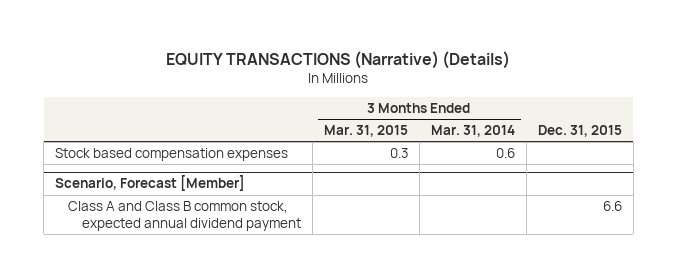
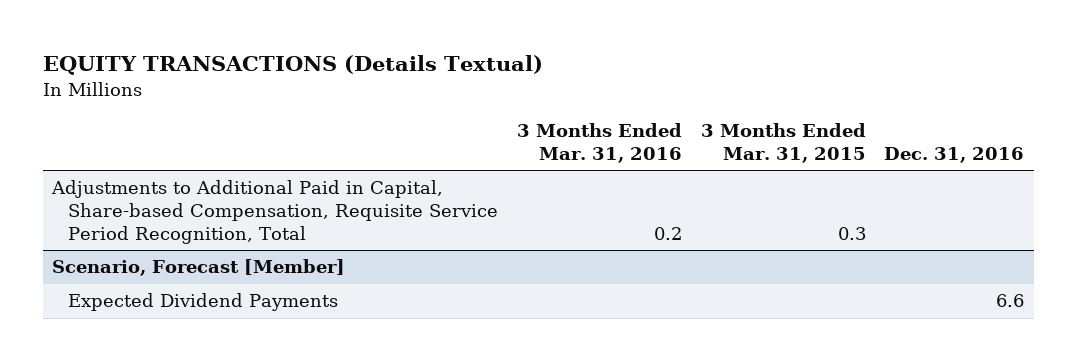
[166,50,511,69] EQUITY TRANSACTIONS (Narrative) (Details) -> [42,55,543,76] EQUITY TRANSACTIONS (Details Textual)
[430,125,515,138] Mar. 31, 2014 -> none
[537,125,622,138] Dec. 31, 2015 -> none
none -> [516,123,682,163] 3 Months Ended Mar. 31, 2016
none -> [884,146,1025,163] Dec. 31, 2016
[55,148,289,162] Stock based compensation expenses -> [51,180,498,244] Adjustments to Additional Paid in Capital, Share-based Compensation, Requisite Service Period Recognition, Total
[68,201,301,231] Class A and Class B common stock, expected annual dividend payment -> [67,293,338,312] Expected Dividend Payments

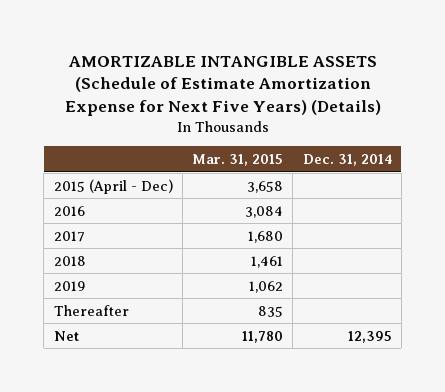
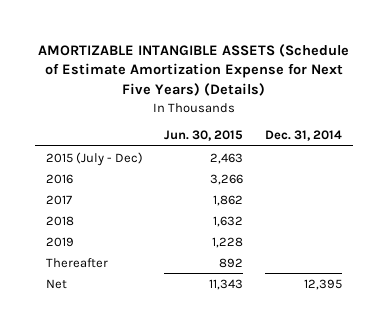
[192,154,284,167] Mar. 31, 2015 -> none
none -> [164,130,244,142] Jun. 30, 2015
[53,178,173,194] 2015 (April - Dec) -> [45,151,143,166] 2015 (July - Dec)

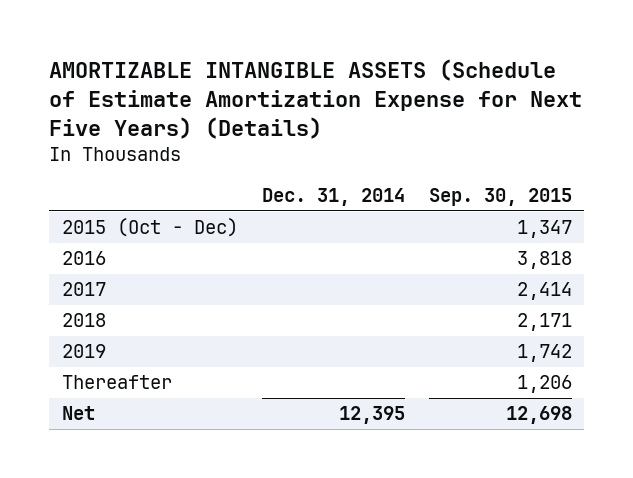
[164,130,244,142] Jun. 30, 2015 -> none
none -> [428,188,572,207] Sep. 30, 2015
[45,151,143,166] 2015 (July - Dec) -> [61,218,238,238] 2015 (Oct - Dec)

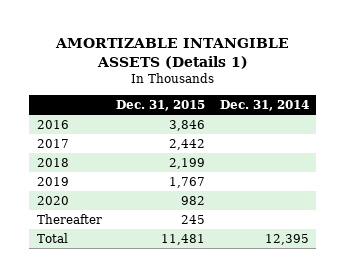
[49,59,583,139] AMORTIZABLE INTANGIBLE ASSETS (Schedule of Estimate Amortization Expense for Next Five Years) (Details) -> [54,38,289,69] AMORTIZABLE INTANGIBLE ASSETS (Details 1)
[428,188,572,207] Sep. 30, 2015 -> none
none -> [116,100,206,112] Dec. 31, 2015
[61,218,238,238] 2015 (Oct - Dec) -> none
none -> [36,195,69,205] 2020
[61,406,95,421] Net -> [36,232,68,243] Total

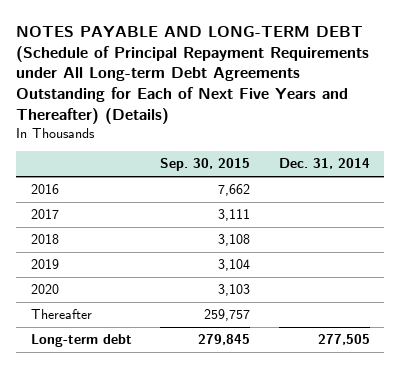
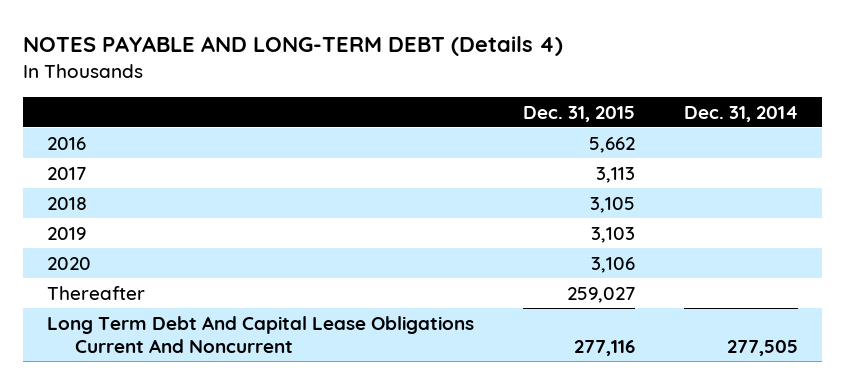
[16,26,370,124] NOTES PAYABLE AND LONG-TERM DEBT (Schedule of Principal Repayment Requirements under All Long-term Debt Agreements Outstanding for Each of Next Five Years and Thereafter) (Details) -> [22,36,563,57] NOTES PAYABLE AND LONG-TERM DEBT (Details 4)
[160,158,251,172] Sep. 30, 2015 -> none
none -> [523,105,636,122] Dec. 31, 2015
[30,334,132,348] Long-term debt -> [47,315,475,354] Long Term Debt And Capital Lease Obligations Current And Noncurrent

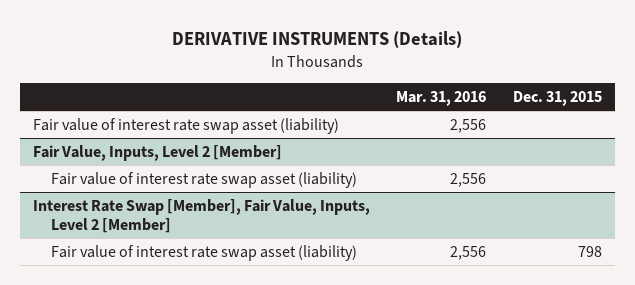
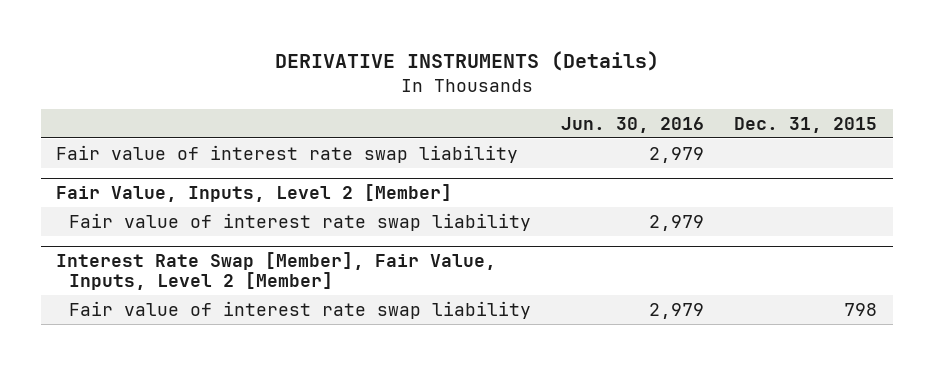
[396,91,487,107] Mar. 31, 2016 -> none
none -> [561,116,705,133] Jun. 30, 2016
[33,117,340,134] Fair value of interest rate swap asset (liability) -> [56,144,519,163] Fair value of interest rate swap liability
[51,171,358,188] Fair value of interest rate swap asset (liability) -> [68,212,531,231] Fair value of interest rate swap liability
[51,244,358,261] Fair value of interest rate swap asset (liability) -> [68,300,531,319] Fair value of interest rate swap liability

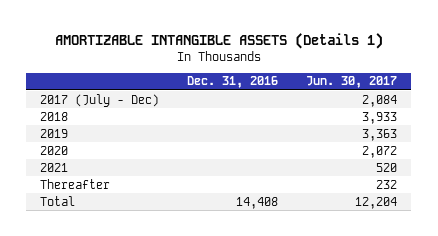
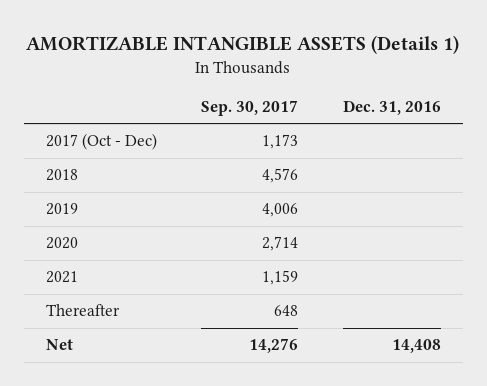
[306,76,398,89] Jun. 30, 2017 -> none
none -> [201,100,299,117] Sep. 30, 2017
[40,93,160,107] 2017 (July - Dec) -> [45,133,157,151] 2017 (Oct - Dec)
[40,195,76,206] Total -> [45,339,73,351] Net

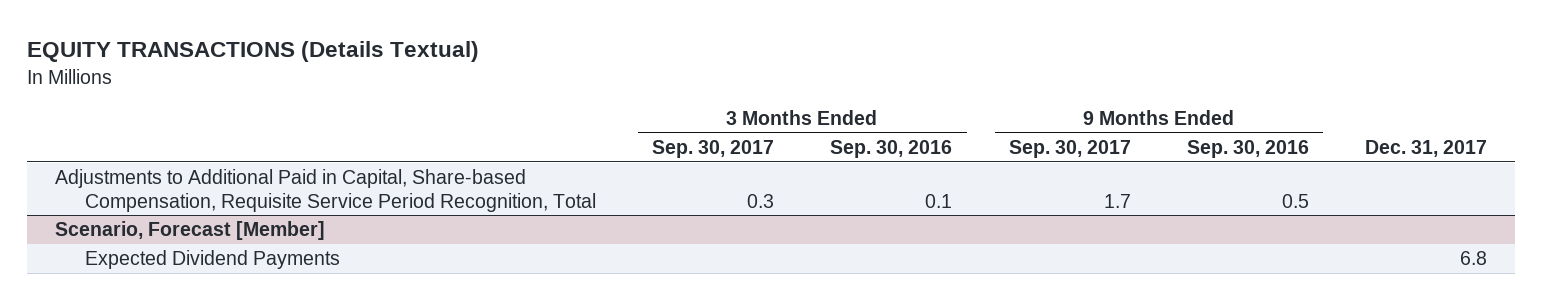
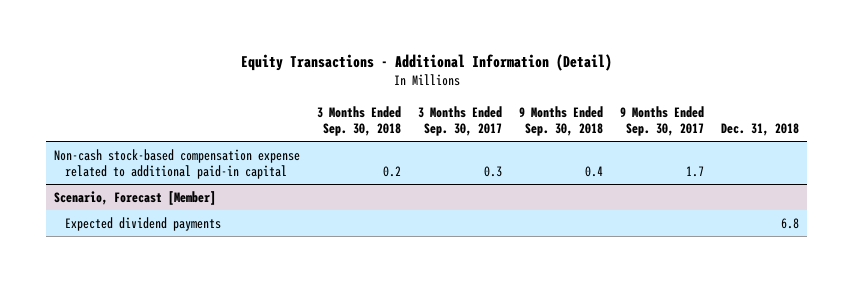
[26,41,479,63] EQUITY TRANSACTIONS (Details Textual) -> [240,53,612,71] Equity Transactions - Additional Information (Detail)
[830,140,953,159] Sep. 30, 2016 -> none
[1186,140,1309,159] Sep. 30, 2016 -> none
[1364,140,1487,158] Dec. 31, 2017 -> none
none -> [317,105,402,137] 3 Months Ended Sep. 30, 2018
none -> [518,105,603,137] 9 Months Ended Sep. 30, 2018
none -> [720,123,799,137] Dec. 31, 2018
[54,169,597,212] Adjustments to Additional Paid in Capital, Share-based Compensation, Requisite Service Period Recognition, Total -> [54,148,301,180] Non-cash stock-based compensation expense related to additional paid-in capital
[85,250,341,270] Expected Dividend Payments -> [64,216,221,231] Expected dividend payments

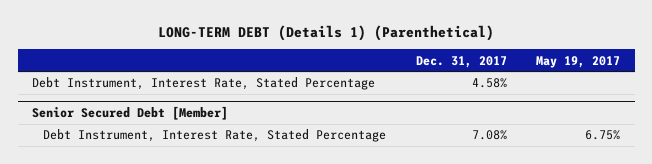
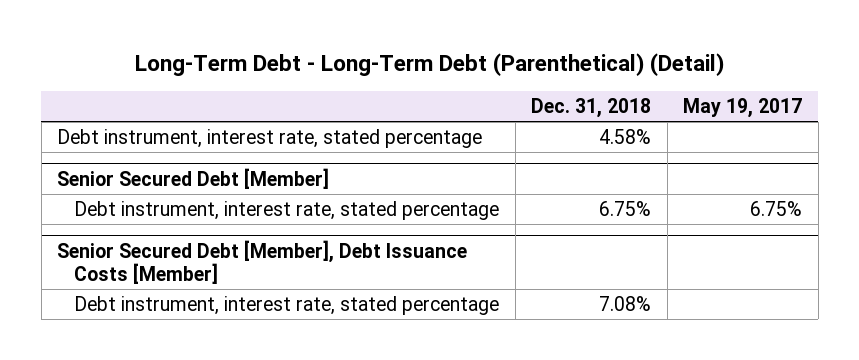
[158,24,495,41] LONG-TERM DEBT (Details 1) (Parenthetical) -> [134,53,724,77] Long-Term Debt - Long-Term Debt (Parenthetical) (Detail)
[415,55,507,68] Dec. 31, 2017 -> none
none -> [531,97,652,118] Dec. 31, 2018
[32,77,376,91] Debt Instrument, Interest Rate, Stated Percentage -> [57,129,483,149] Debt instrument, interest rate, stated percentage
[43,129,387,143] Debt Instrument, Interest Rate, Stated Percentage -> [74,201,500,221] Debt instrument, interest rate, stated percentage
none -> [57,239,468,284] Senior Secured Debt [Member], Debt Issuance Costs [Member]
none -> [74,296,500,316] Debt instrument, interest rate, stated percentage

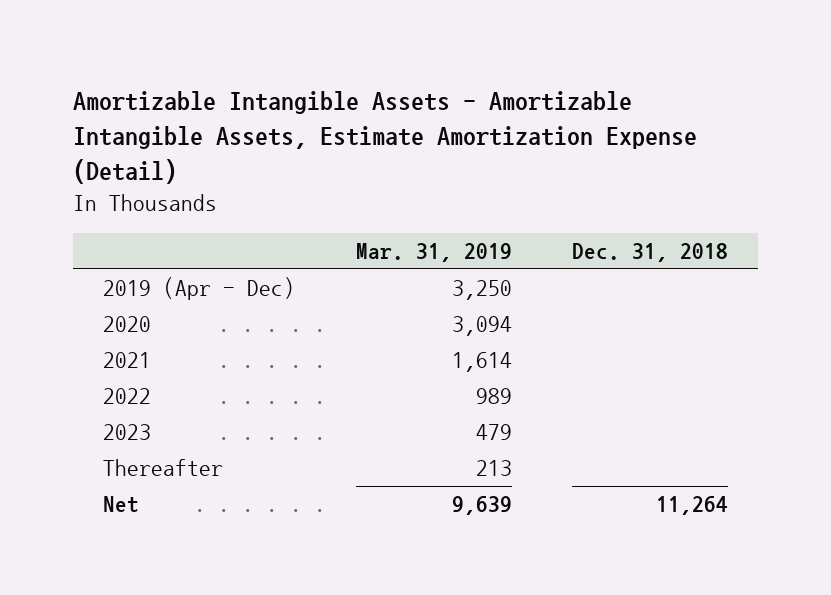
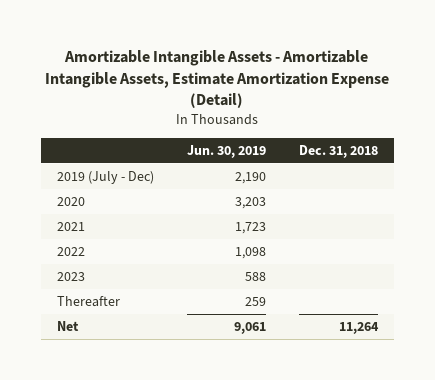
[355,242,512,262] Mar. 31, 2019 -> none
none -> [186,144,266,158] Jun. 30, 2019
[103,277,296,301] 2019 (Apr - Dec) -> [57,170,155,184] 2019 (July - Dec)

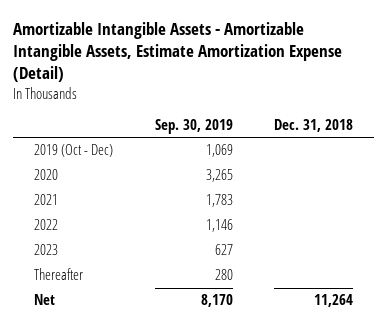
[186,144,266,158] Jun. 30, 2019 -> none
none -> [154,119,233,135] Sep. 30, 2019
[57,170,155,184] 2019 (July - Dec) -> [33,144,113,158] 2019 (Oct - Dec)

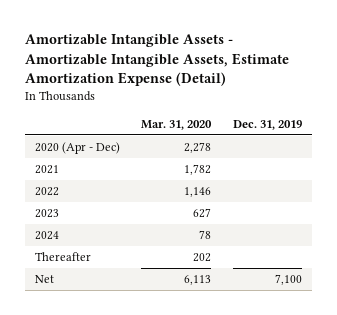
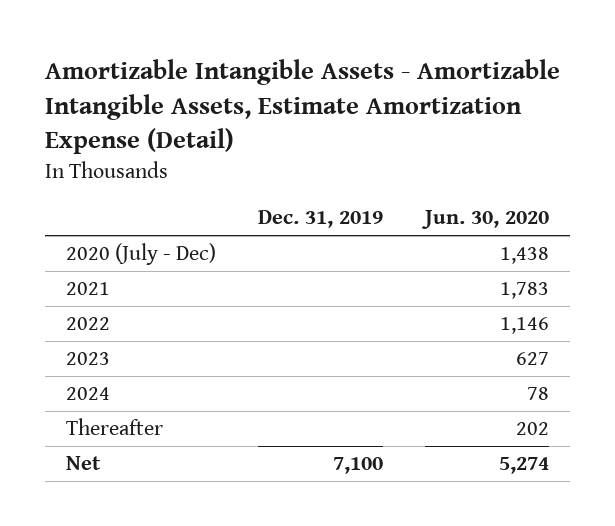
[141,119,213,130] Mar. 31, 2020 -> none
none -> [420,210,549,230] Jun. 30, 2020
[35,142,121,155] 2020 (Apr - Dec) -> [66,243,217,266] 2020 (July - Dec)

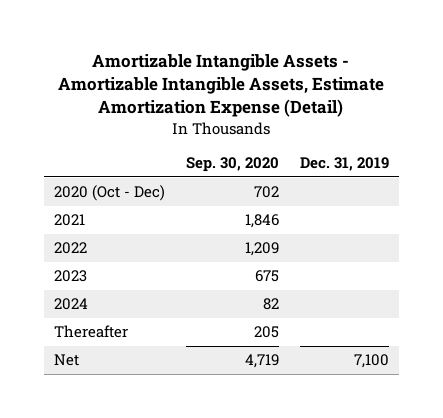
[420,210,549,230] Jun. 30, 2020 -> none
none -> [185,157,279,173] Sep. 30, 2020
[66,243,217,266] 2020 (July - Dec) -> [53,185,165,202] 2020 (Oct - Dec)

